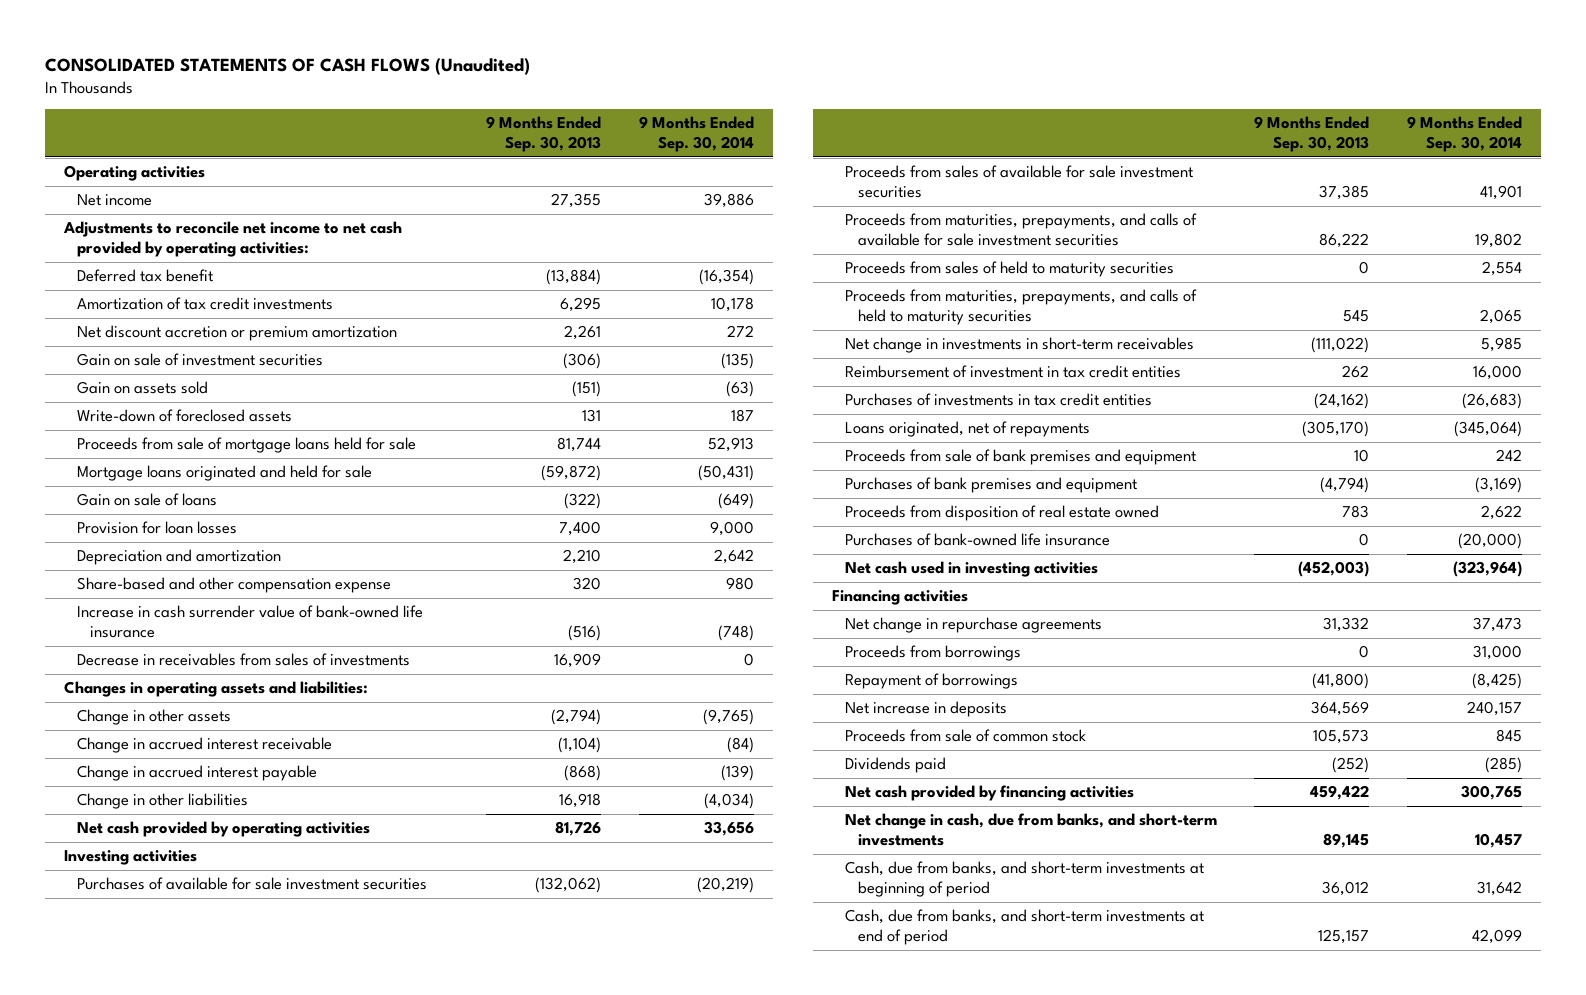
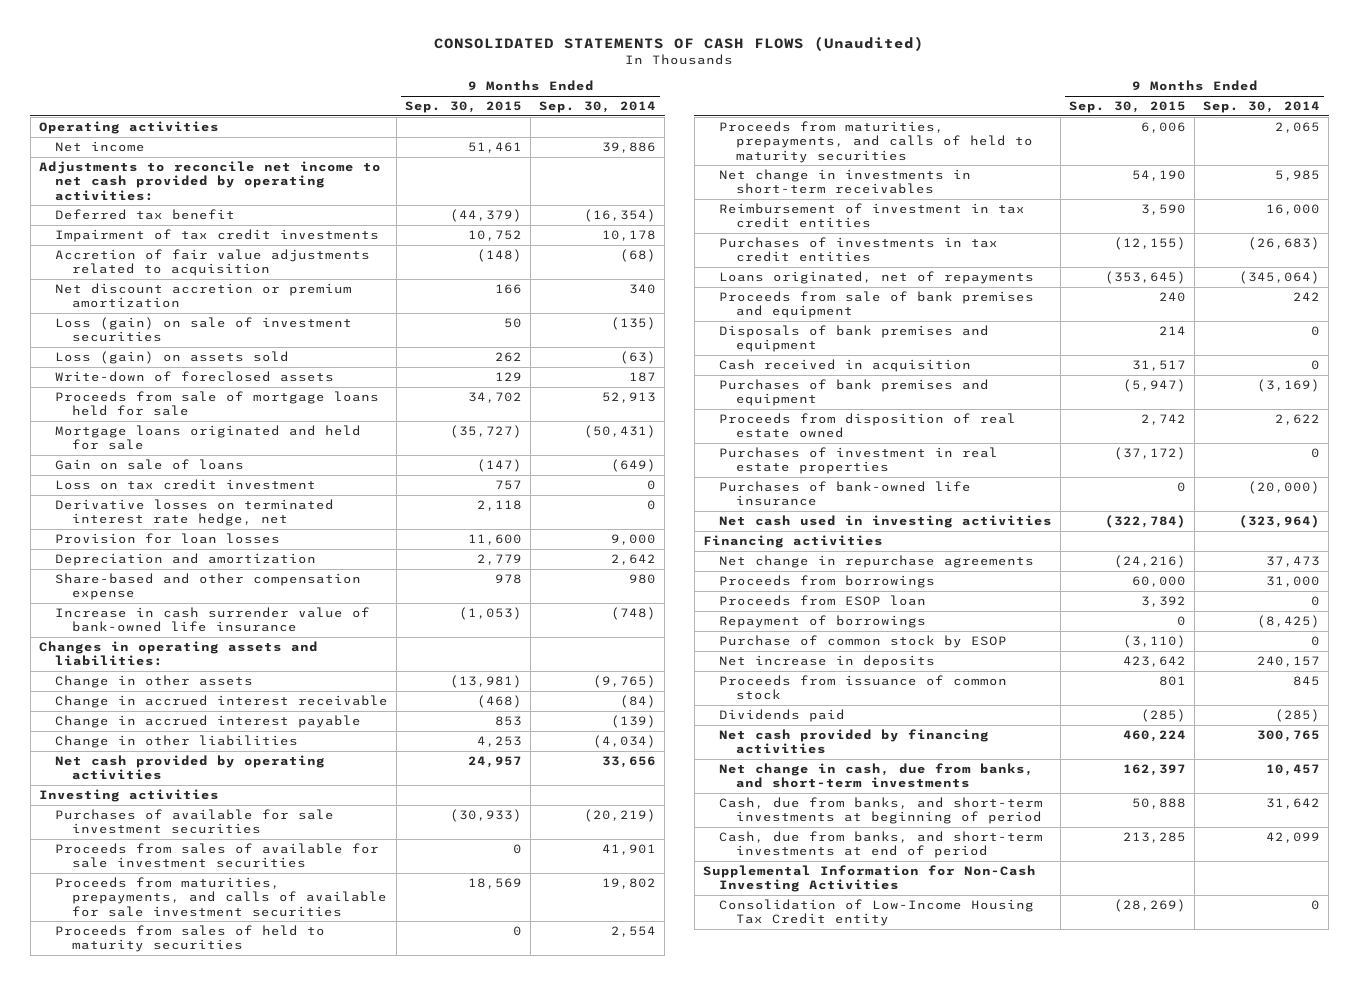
[486,116,602,153] 9 Months Ended Sep. 30, 2013 -> none
none -> [405,101,523,114] Sep. 30, 2015
[76,297,333,311] Amortization of tax credit investments -> [55,229,380,243] Impairment of tax credit investments
none -> [55,249,371,277] Accretion of fair value adjustments related to acquisition
[726,325,754,338] 272 -> [629,284,657,295] 340
[76,353,323,367] Gain on sale of investment securities -> [55,317,353,343] Loss (gain) on sale of investment securities
[76,381,208,395] Gain on assets sold -> [55,351,290,365] Loss (gain) on assets sold
none -> [55,479,317,491] Loss on tax credit investment
none -> [55,499,335,527] Derivative losses on terminated interest rate hedge, net
[76,653,410,667] Decrease in receivables from sales of investments -> none
none -> [719,325,990,353] Disposals of bank premises and equipment
none -> [719,359,972,373] Cash received in acquisition
none -> [719,447,999,475] Purchases of investment in real estate properties
none -> [719,595,927,607] Proceeds from ESOP loan
none -> [719,635,1008,649] Purchase of common stock by ESOP
[844,729,1086,743] Proceeds from sale of common stock -> [719,675,1008,701] Proceeds from issuance of common stock
none -> [702,865,1036,893] Supplemental Information for Non-Cash Investing Activities
none -> [719,899,1035,927] Consolidation of Low-Income Housing Tax Credit entity

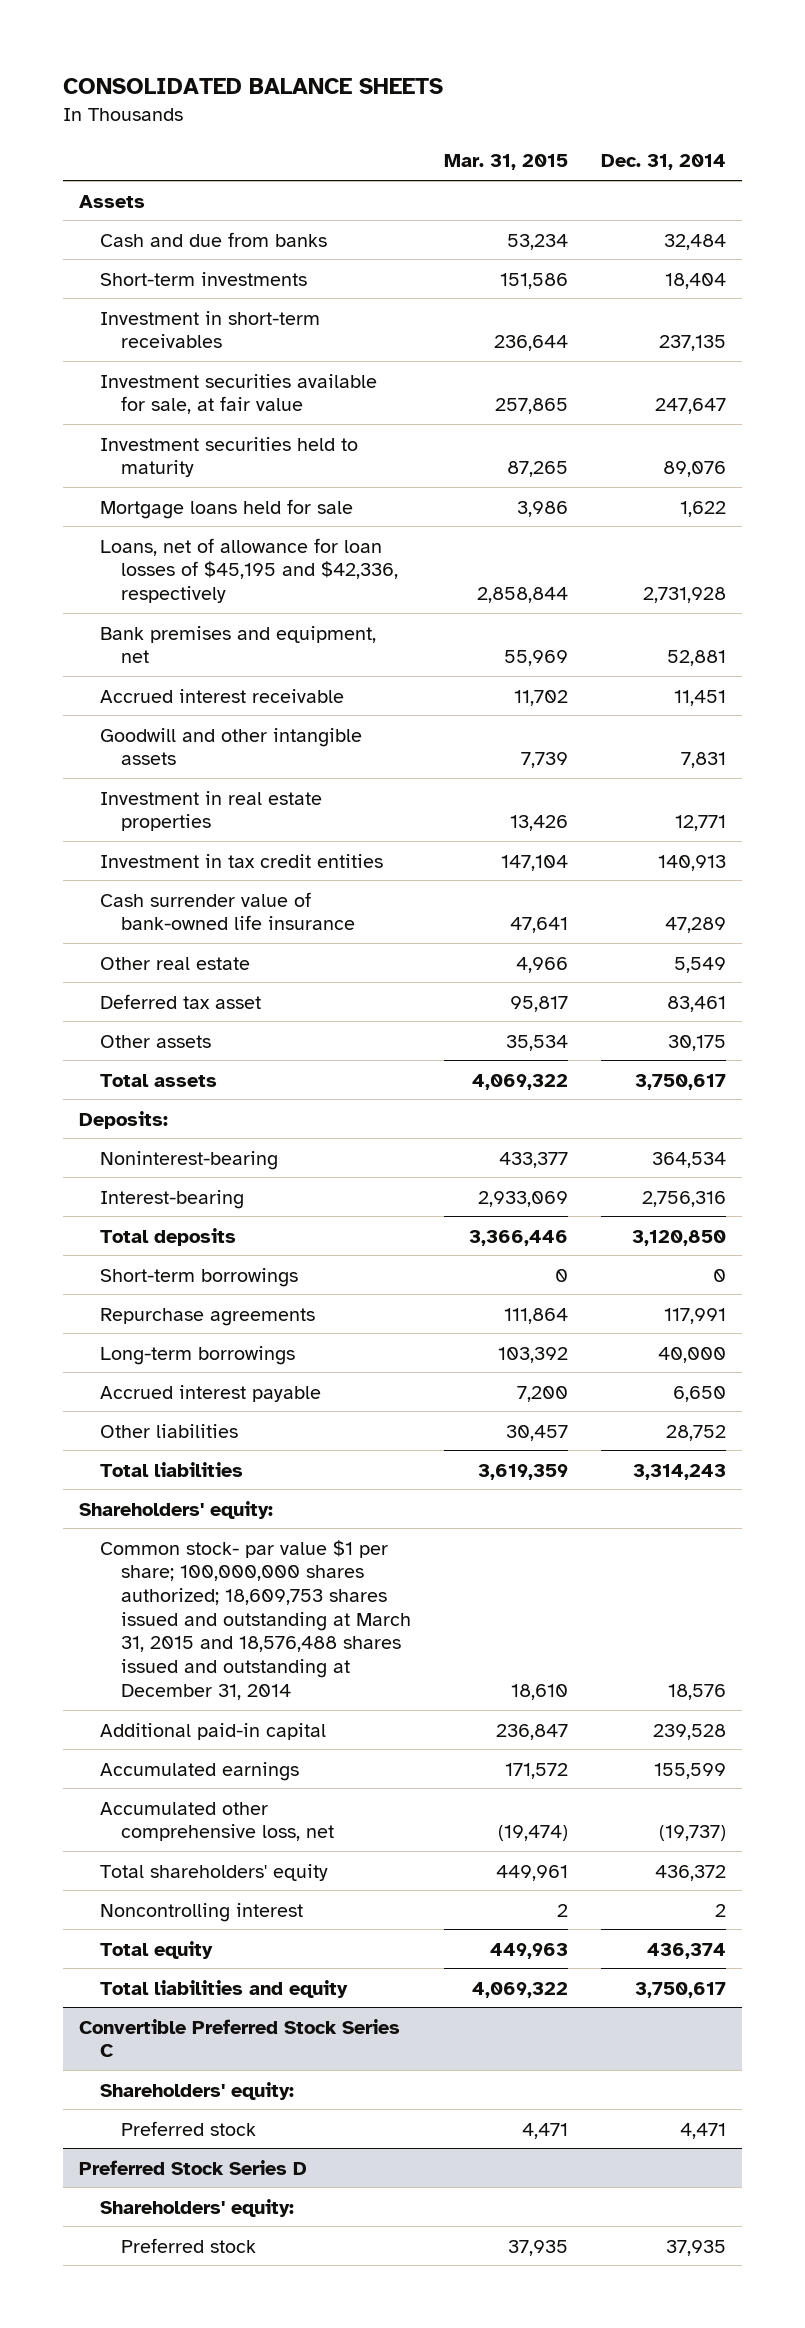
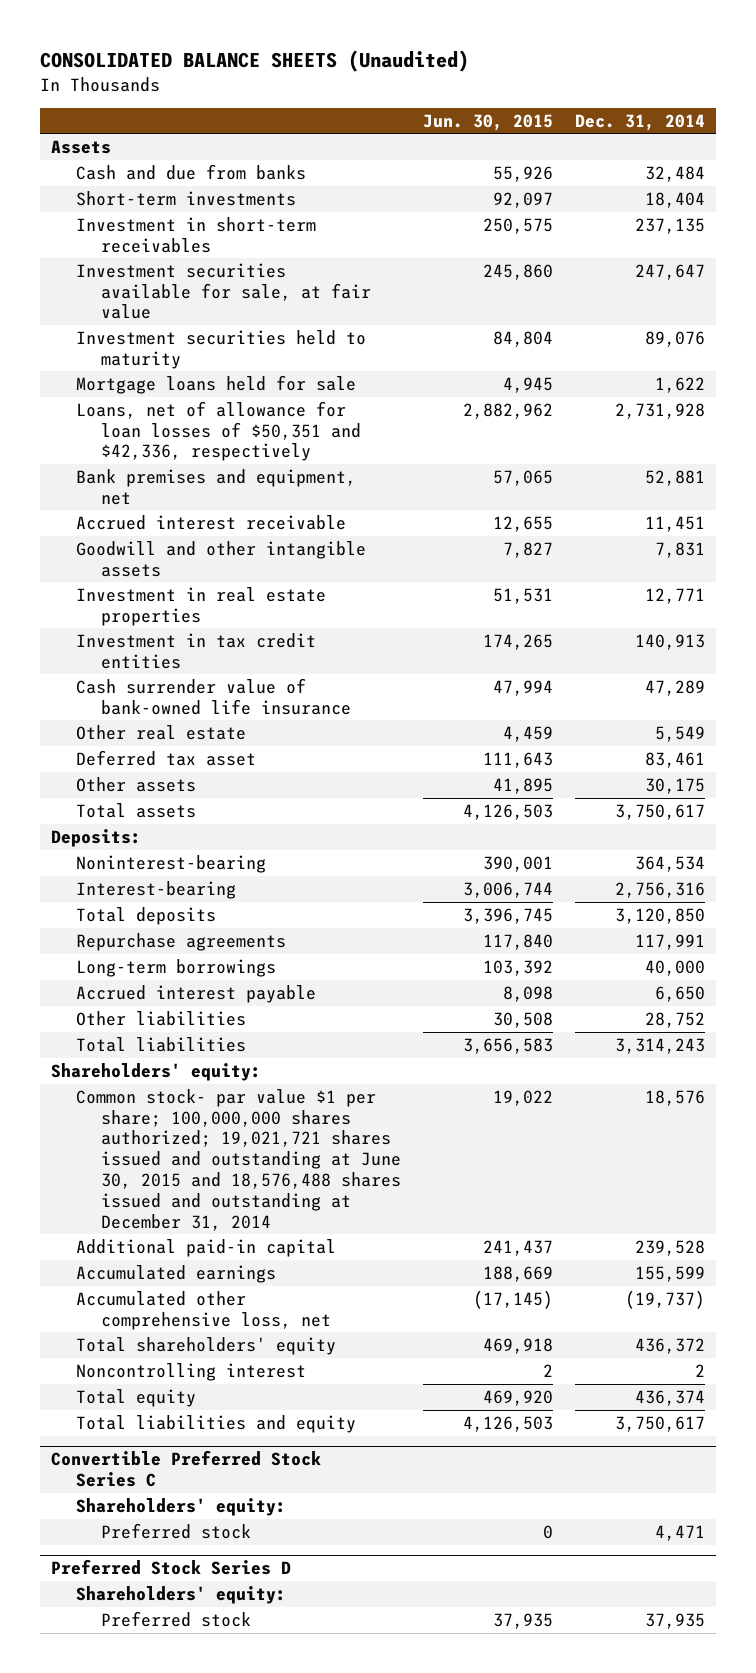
[62,77,443,94] CONSOLIDATED BALANCE SHEETS -> [40,50,470,73] CONSOLIDATED BALANCE SHEETS (Unaudited)
[443,154,568,171] Mar. 31, 2015 -> none
none -> [423,113,554,131] Jun. 30, 2015
[100,537,398,603] Loans, net of allowance for loan losses of $45,195 and $42,336, respectively -> [76,400,362,462] Loans, net of allowance for loan losses of $50,351 and $42,336, respectively
[100,1267,299,1287] Short-term borrowings -> none
[100,1539,411,1700] Common stock- par value $1 per share; 100,000,000 shares authorized; 18,609,753 shares issued and outstanding at March 31, 2015 and 18,576,488 shares issued and outstanding at December 31, 2014 -> [76,1088,402,1231] Common stock- par value $1 per share; 100,000,000 shares authorized; 19,021,721 shares issued and outstanding at June 30, 2015 and 18,576,488 shares issued and outstanding at December 31, 2014

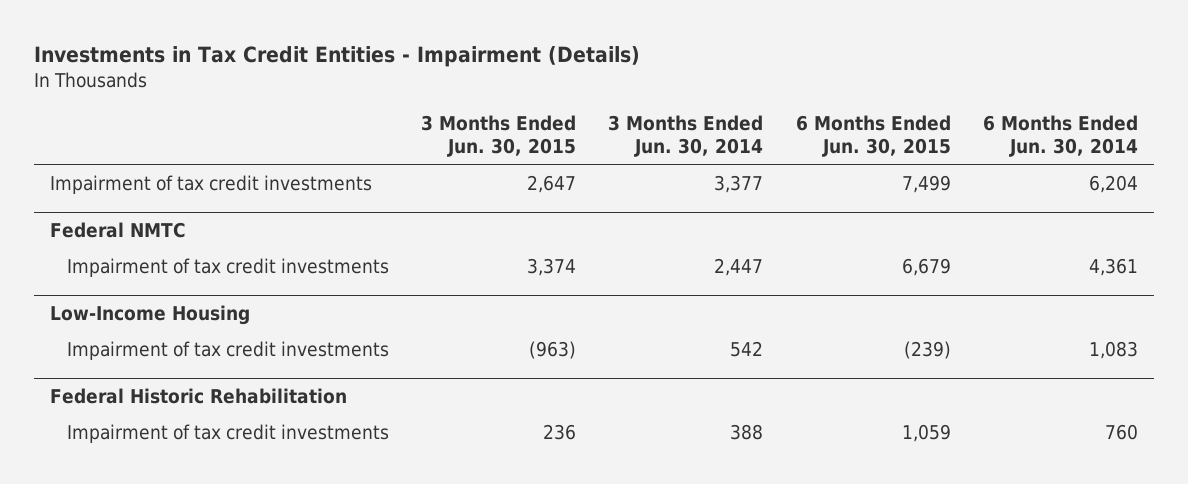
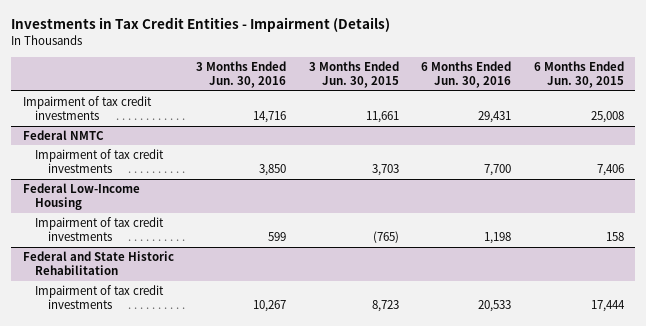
[608,115,764,157] 3 Months Ended Jun. 30, 2014 -> none
[982,115,1138,157] 6 Months Ended Jun. 30, 2014 -> none
none -> [196,60,287,89] 3 Months Ended Jun. 30, 2016
none -> [421,60,512,89] 6 Months Ended Jun. 30, 2016
[526,174,576,193] 2,647 -> [365,111,399,124] 11,661
[901,174,951,193] 7,499 -> [590,111,624,124] 25,008
[526,257,576,276] 3,374 -> [371,164,399,177] 3,703
[901,257,951,276] 6,679 -> [596,164,624,177] 7,406
[50,304,251,325] Low-Income Housing -> [22,182,140,211] Federal Low-Income Housing
[528,340,576,359] (963) -> [372,231,399,244] (765)
[903,340,951,359] (239) -> [605,232,624,242] 158
[50,387,348,404] Federal Historic Rehabilitation -> [22,250,174,276] Federal and State Historic Rehabilitation
[542,423,576,440] 236 -> [371,300,399,313] 8,723
[901,423,951,442] 1,059 -> [590,300,625,313] 17,444

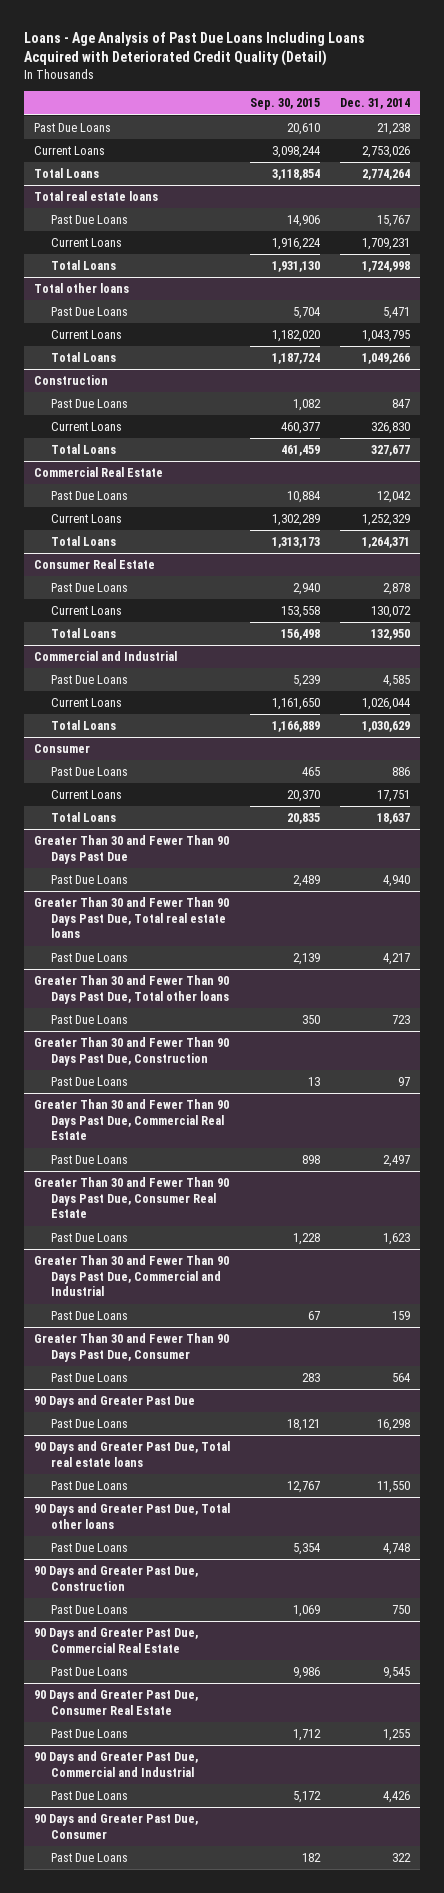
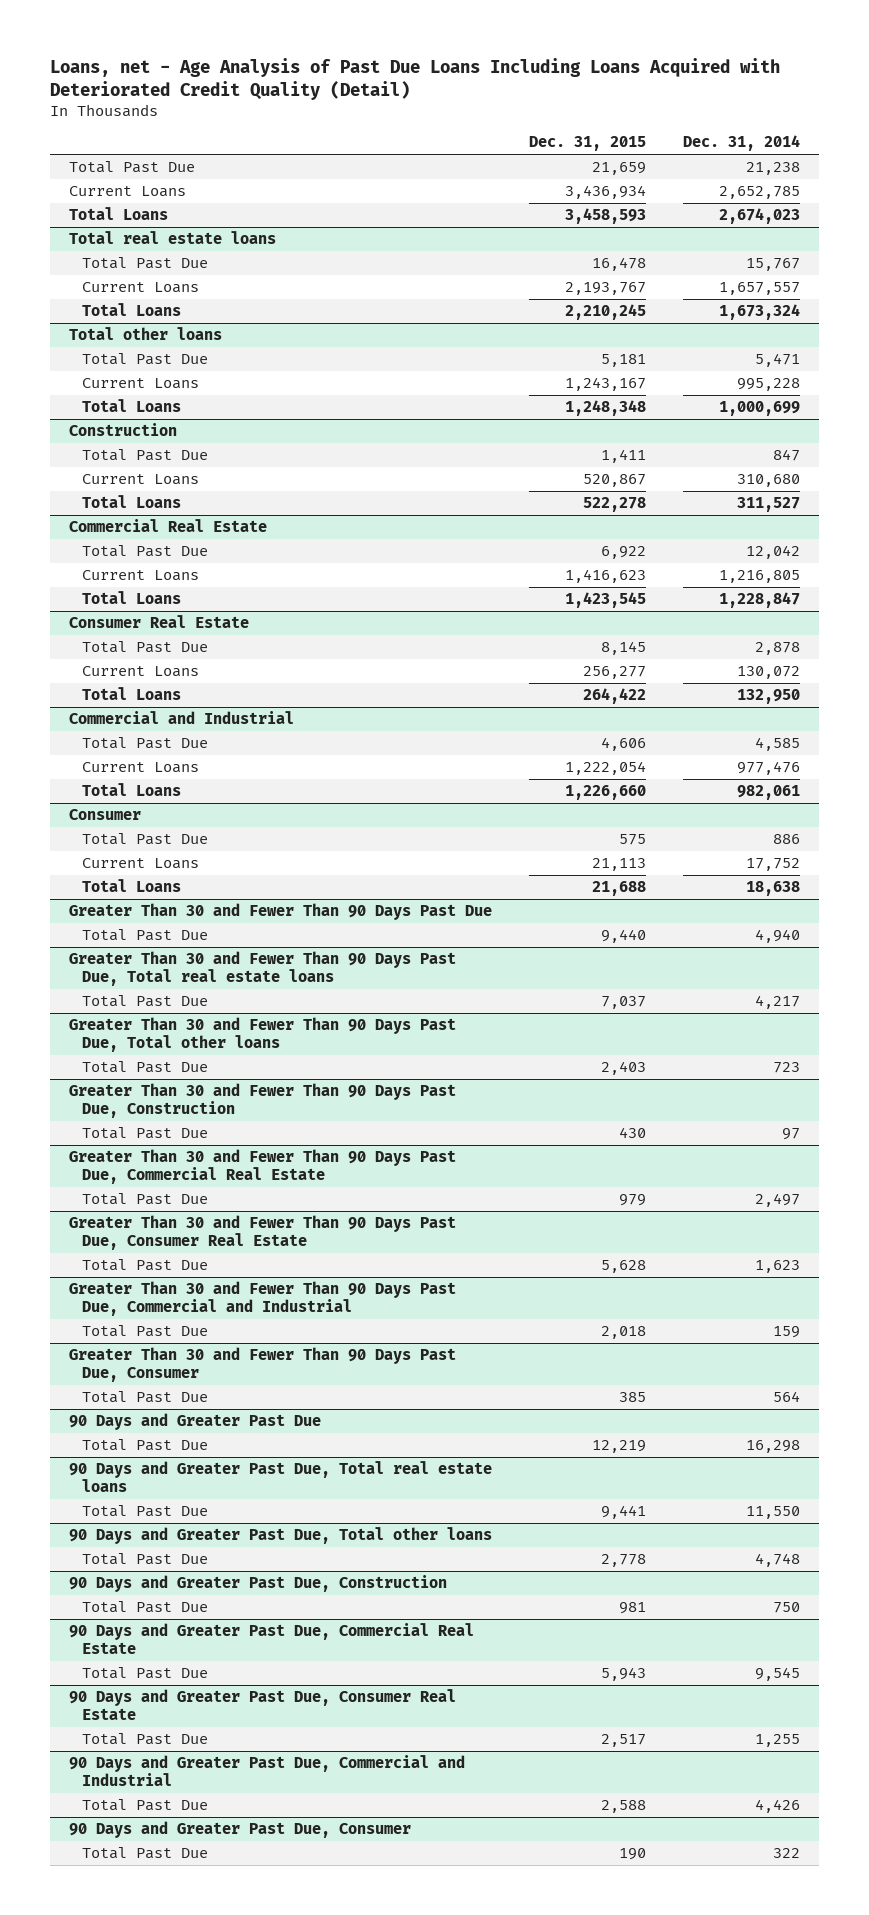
[24,32,366,67] Loans - Age Analysis of Past Due Loans Including Loans Acquired with Deteriorated Credit Quality (Detail) -> [49,57,780,100] Loans, net - Age Analysis of Past Due Loans Including Loans Acquired with Deteriorated Credit Quality (Detail)
[250,98,321,111] Sep. 30, 2015 -> none
none -> [528,136,646,152] Dec. 31, 2015
[34,123,112,133] Past Due Loans -> [68,161,195,174] Total Past Due
[362,146,411,159] 2,753,026 -> [718,186,800,200] 2,652,785
[362,169,411,181] 2,774,264 -> [718,208,800,225] 2,674,023
[50,215,128,225] Past Due Loans -> [81,257,208,270] Total Past Due
[362,238,411,251] 1,709,231 -> [718,282,800,296] 1,657,557
[362,261,411,273] 1,724,998 -> [718,304,800,321] 1,673,324
[50,307,128,317] Past Due Loans -> [81,353,208,366] Total Past Due
[362,330,411,343] 1,043,795 -> [736,378,800,392] 995,228
[362,353,411,365] 1,049,266 -> [718,401,800,417] 1,000,699
[50,399,128,409] Past Due Loans -> [81,449,208,462] Total Past Due
[371,422,411,435] 326,830 -> [736,474,800,488] 310,680
[371,445,411,457] 327,677 -> [736,497,800,513] 311,527
[50,491,128,501] Past Due Loans -> [81,545,208,558] Total Past Due
[362,514,411,527] 1,252,329 -> [718,570,800,584] 1,216,805
[362,537,411,549] 1,264,371 -> [718,592,800,609] 1,228,847
[50,583,128,593] Past Due Loans -> [81,641,208,654] Total Past Due
[50,675,128,685] Past Due Loans -> [81,737,208,750] Total Past Due
[362,698,411,711] 1,026,044 -> [736,761,800,776] 977,476
[362,721,411,733] 1,030,629 -> [736,785,800,801] 982,061
[50,767,128,777] Past Due Loans -> [81,833,208,846] Total Past Due
[377,790,411,803] 17,751 -> [745,858,800,872] 17,752
[377,813,411,825] 18,637 -> [745,881,800,897] 18,638
[50,875,128,885] Past Due Loans -> [81,929,208,942] Total Past Due
[50,953,128,963] Past Due Loans -> [81,995,208,1008] Total Past Due
[50,1015,128,1025] Past Due Loans -> [81,1061,208,1074] Total Past Due
[50,1077,128,1087] Past Due Loans -> [81,1127,208,1140] Total Past Due
[50,1155,128,1165] Past Due Loans -> [81,1193,208,1206] Total Past Due
[50,1233,128,1243] Past Due Loans -> [81,1259,208,1272] Total Past Due
[50,1311,128,1321] Past Due Loans -> [81,1325,208,1338] Total Past Due
[50,1373,128,1383] Past Due Loans -> [81,1391,208,1404] Total Past Due
[50,1419,128,1429] Past Due Loans -> [81,1439,208,1452] Total Past Due
[50,1481,128,1491] Past Due Loans -> [81,1505,208,1518] Total Past Due
[50,1543,128,1553] Past Due Loans -> [81,1553,208,1566] Total Past Due
[50,1605,128,1615] Past Due Loans -> [81,1601,208,1614] Total Past Due
[50,1667,128,1677] Past Due Loans -> [81,1667,208,1680] Total Past Due
[50,1729,128,1739] Past Due Loans -> [81,1733,208,1746] Total Past Due
[50,1791,128,1801] Past Due Loans -> [81,1799,208,1812] Total Past Due
[50,1853,128,1863] Past Due Loans -> [81,1847,208,1860] Total Past Due

